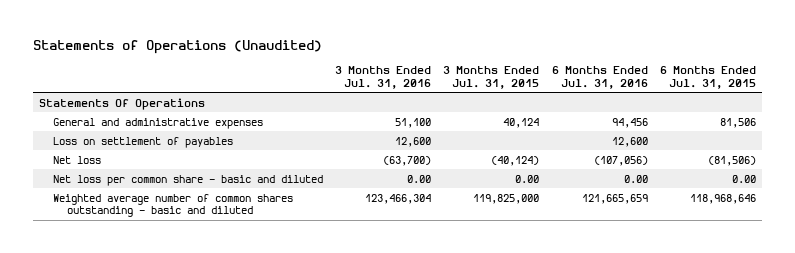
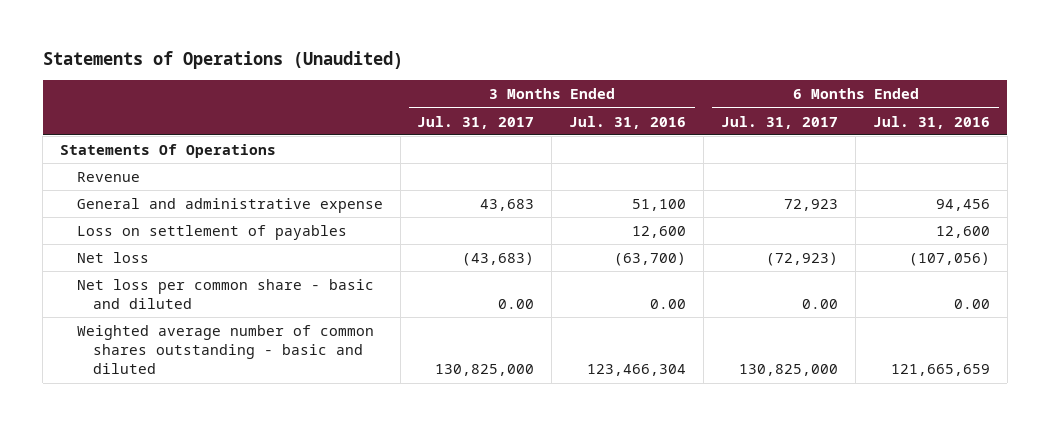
[443,66,540,89] 3 Months Ended Jul. 31, 2015 -> none
[659,66,756,89] 6 Months Ended Jul. 31, 2015 -> none
none -> [417,115,535,129] Jul. 31, 2017
none -> [721,115,839,129] Jul. 31, 2017
none -> [76,171,140,182] Revenue
[53,117,264,129] General and administrative expenses -> [76,197,383,213] General and administrative expense

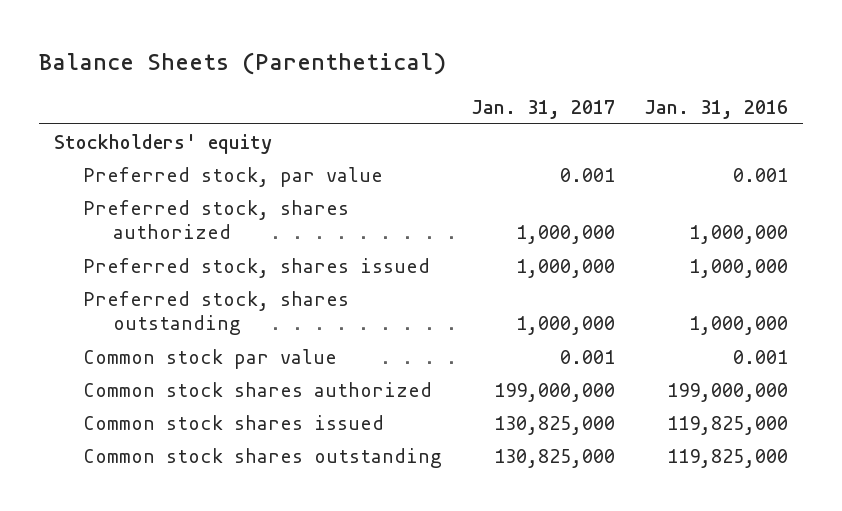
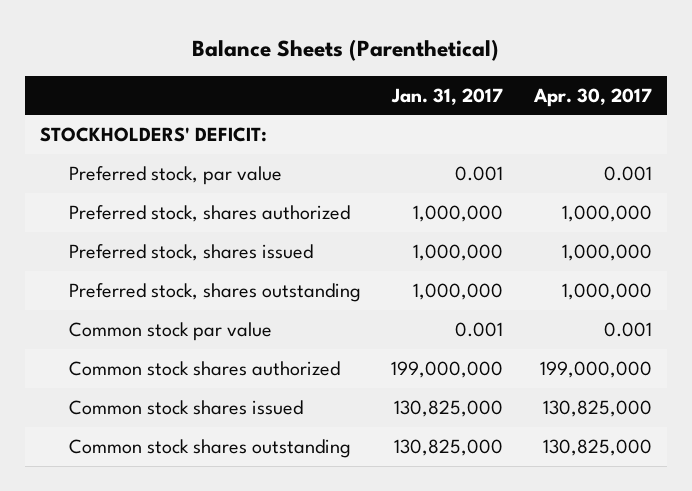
[644,100,789,120] Jan. 31, 2016 -> none
none -> [532,87,652,107] Apr. 30, 2017
[53,133,272,154] Stockholders' equity -> [40,126,268,142] STOCKHOLDERS' DEFICIT:

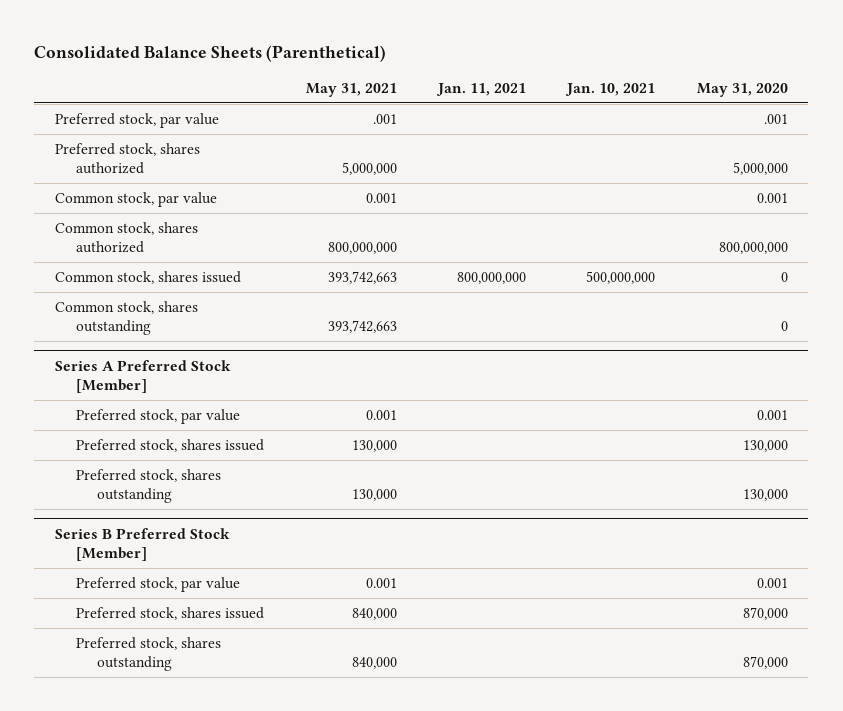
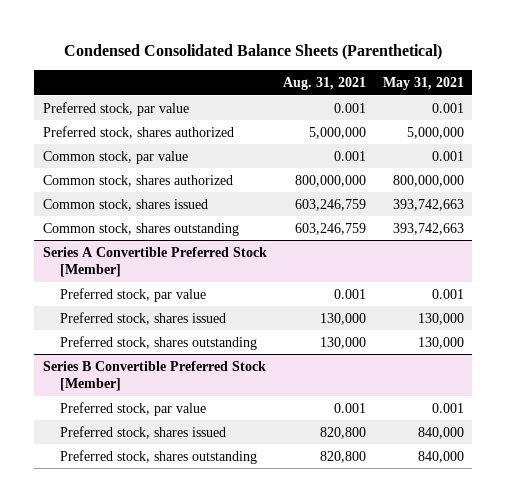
[34,45,387,63] Consolidated Balance Sheets (Parenthetical) -> [64,44,443,61] Condensed Consolidated Balance Sheets (Parenthetical)
[435,83,526,97] Jan. 11, 2021 -> none
[565,83,656,97] Jan. 10, 2021 -> none
[696,83,788,98] May 31, 2020 -> none
none -> [283,77,367,91] Aug. 31, 2021
[372,113,397,124] .001 -> [431,102,464,113] 0.001
[55,359,232,394] Series A Preferred Stock [Member] -> [42,246,267,278] Series A Convertible Preferred Stock [Member]
[55,527,231,562] Series B Preferred Stock [Member] -> [42,360,266,392] Series B Convertible Preferred Stock [Member]

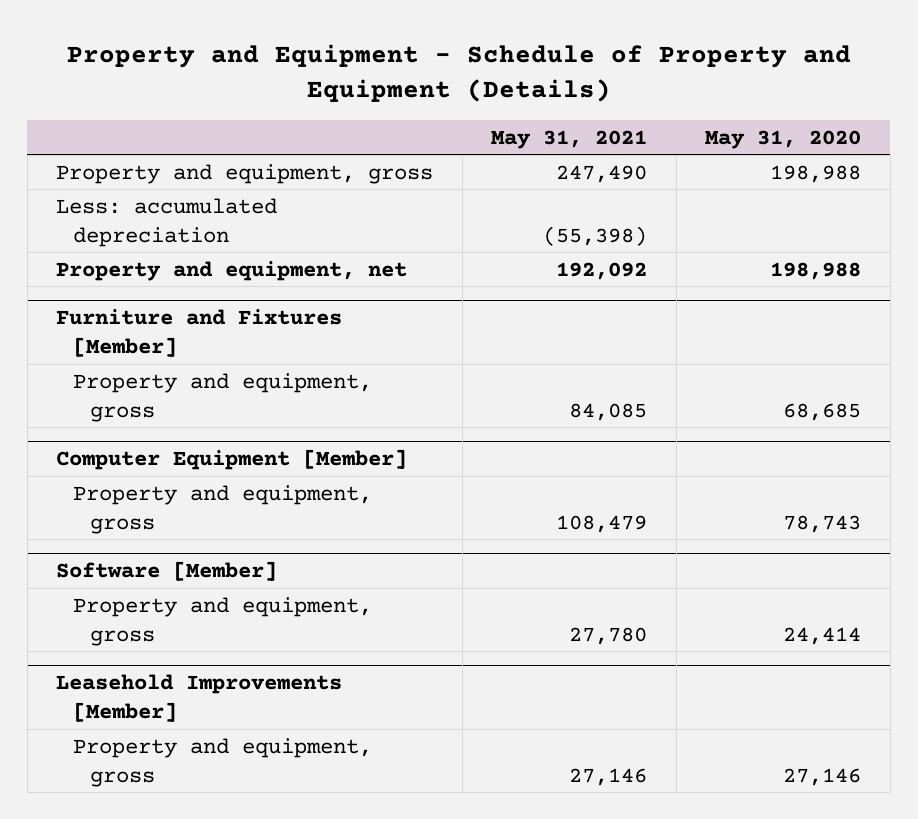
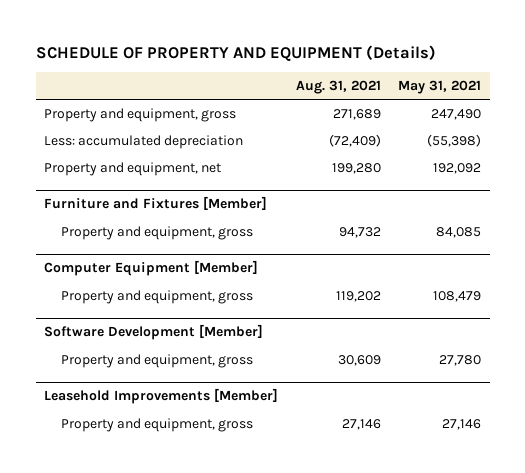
[66,44,851,103] Property and Equipment - Schedule of Property and Equipment (Details) -> [35,44,436,61] SCHEDULE OF PROPERTY AND EQUIPMENT (Details)
[705,129,862,149] May 31, 2020 -> none
none -> [295,79,381,94] Aug. 31, 2021
[56,561,278,582] Software [Member] -> [44,324,264,341] Software Development [Member]

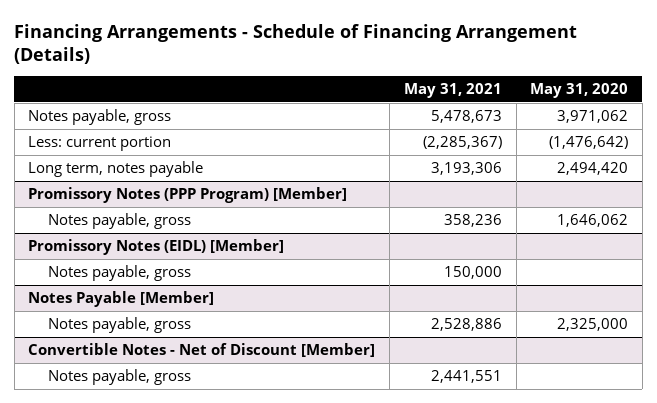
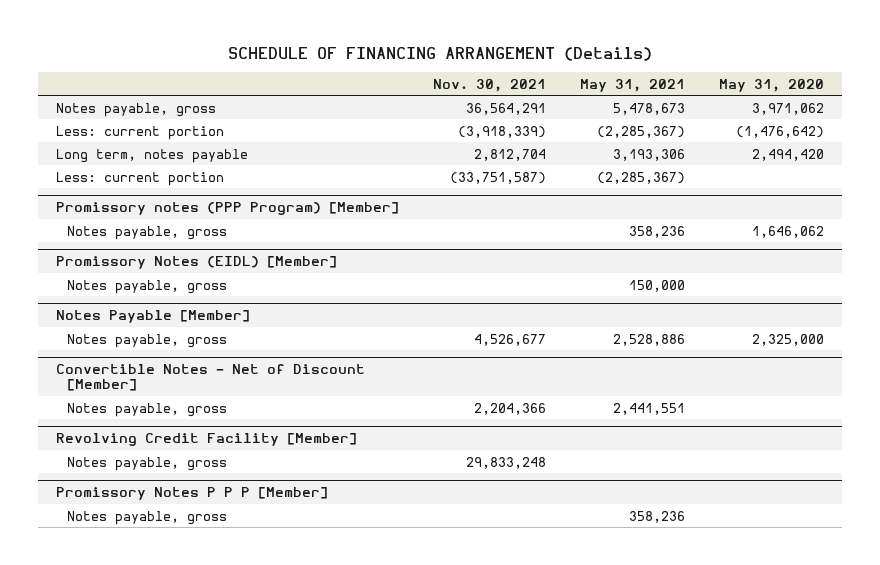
[14,23,578,64] Financing Arrangements - Schedule of Financing Arrangement (Details) -> [228,46,653,61] SCHEDULE OF FINANCING ARRANGEMENT (Details)
none -> [432,78,546,92] Nov. 30, 2021
none -> [55,171,224,186] Less: current portion
[28,187,348,204] Promissory Notes (PPP Program) [Member] -> [55,202,399,216] Promissory notes (PPP Program) [Member]
none -> [55,433,357,447] Revolving Credit Facility [Member]
none -> [66,456,227,471] Notes payable, gross
none -> [55,487,328,501] Promissory Notes P P P [Member]
none -> [66,510,227,525] Notes payable, gross

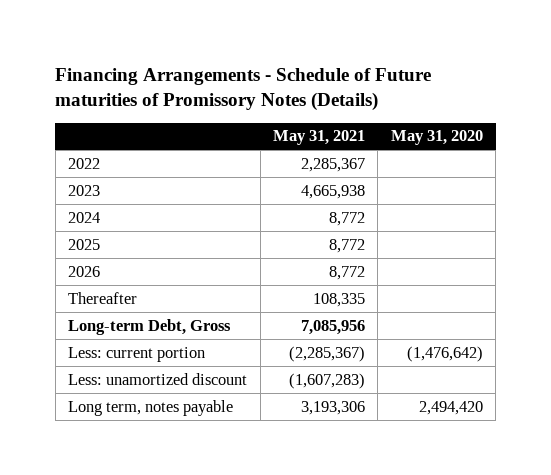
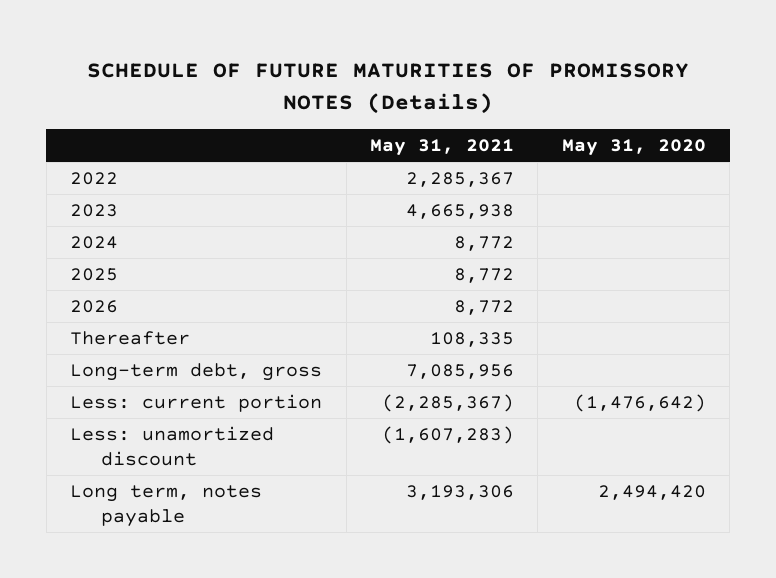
[55,67,432,112] Financing Arrangements - Schedule of Future maturities of Promissory Notes (Details) -> [86,63,689,114] SCHEDULE OF FUTURE MATURITIES OF PROMISSORY NOTES (Details)
[68,318,232,335] Long-term Debt, Gross -> [70,363,323,382] Long-term debt, gross

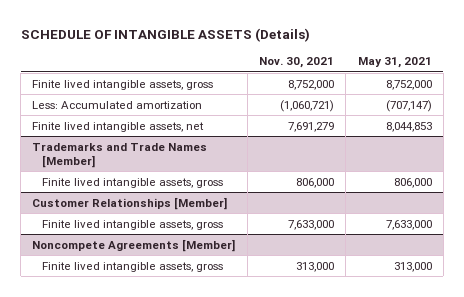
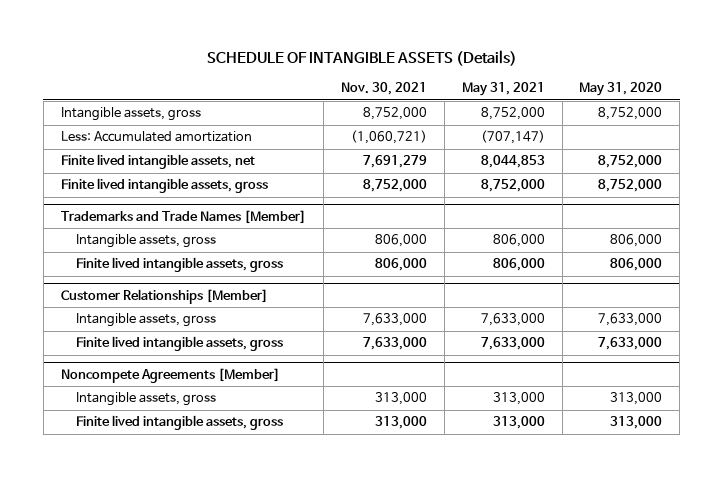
none -> [579,82,663,97] May 31, 2020
none -> [60,107,201,122] Intangible assets, gross
[32,79,214,90] Finite lived intangible assets, gross -> [60,178,268,194] Finite lived intangible assets, gross
none -> [75,234,216,249] Intangible assets, gross
none -> [75,313,216,328] Intangible assets, gross
none -> [75,392,216,407] Intangible assets, gross

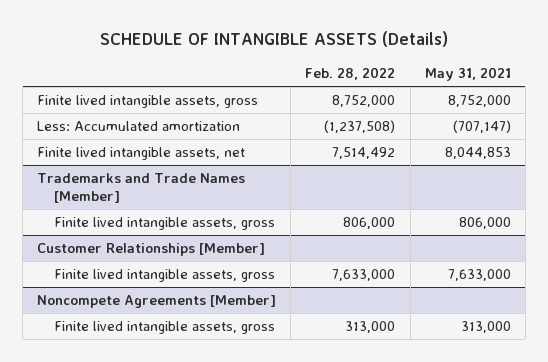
[340,82,427,96] Nov. 30, 2021 -> none
[579,82,663,97] May 31, 2020 -> none
none -> [305,67,396,81] Feb. 28, 2022
[60,107,201,122] Intangible assets, gross -> none
[60,178,268,194] Finite lived intangible assets, gross -> [37,95,259,109] Finite lived intangible assets, gross
[75,234,216,249] Intangible assets, gross -> none
[75,313,216,328] Intangible assets, gross -> none
[75,392,216,407] Intangible assets, gross -> none

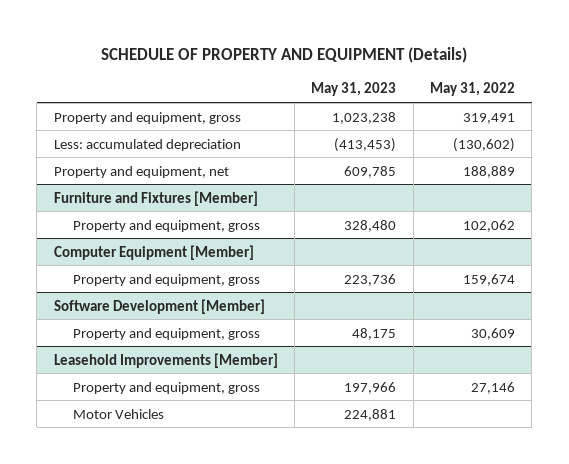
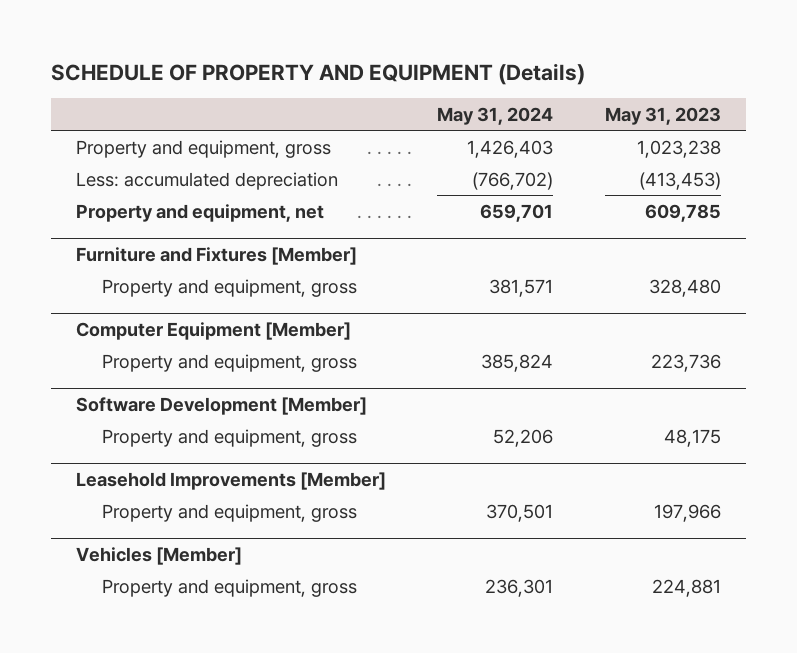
[429,82,515,97] May 31, 2022 -> none
none -> [437,107,554,126] May 31, 2024
none -> [76,546,243,565] Vehicles [Member]
[73,408,165,419] Motor Vehicles -> [101,578,357,597] Property and equipment, gross

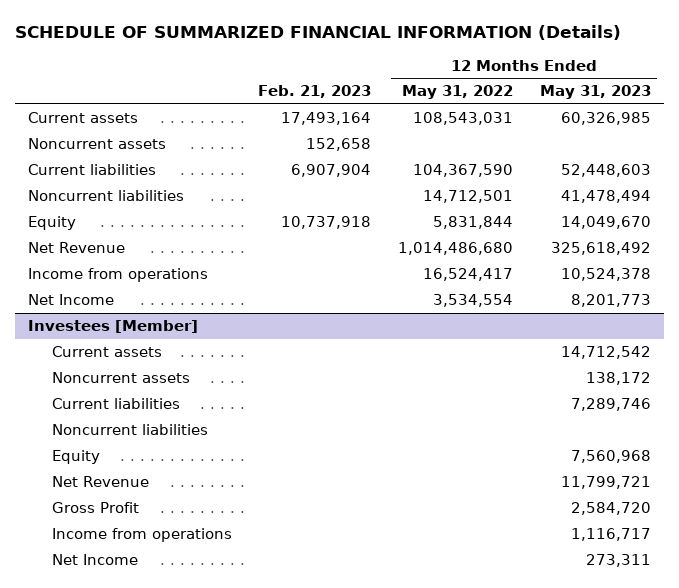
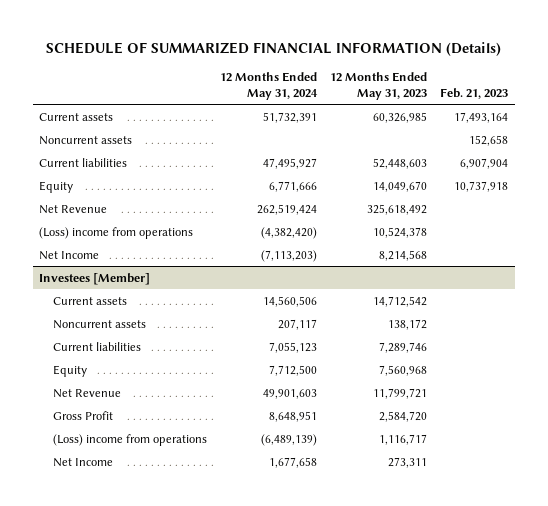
[402,85,514,100] May 31, 2022 -> none
none -> [220,72,319,100] 12 Months Ended May 31, 2024
[28,190,185,202] Noncurrent liabilities -> none
[28,268,209,283] Income from operations -> [39,226,194,239] (Loss) income from operations
[570,294,651,308] 8,201,773 -> [379,249,428,261] 8,214,568
[51,424,208,436] Noncurrent liabilities -> none
[51,528,232,543] Income from operations -> [53,433,208,446] (Loss) income from operations

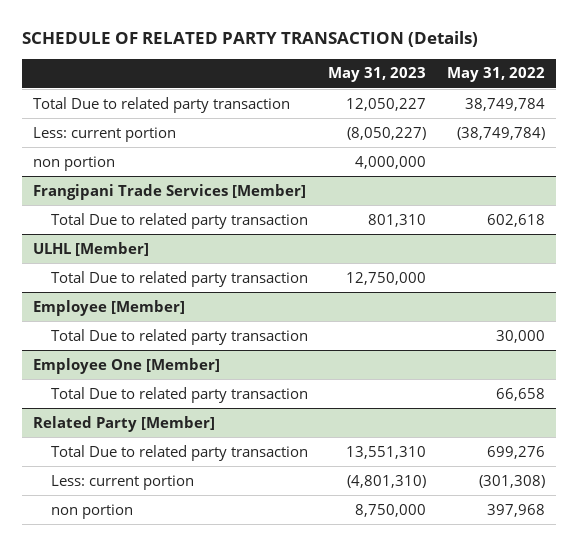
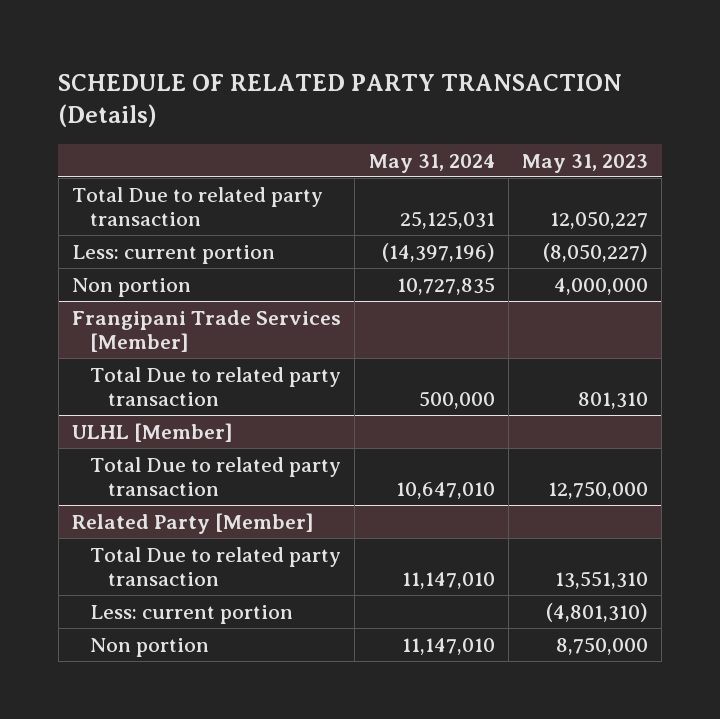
[447,67,546,83] May 31, 2022 -> none
none -> [368,153,495,173] May 31, 2024
[32,155,115,171] non portion -> [71,277,191,297] Non portion
[32,299,185,316] Employee [Member] -> none
[50,328,308,345] Total Due to related party transaction -> none
[32,357,220,374] Employee One [Member] -> none
[50,386,308,403] Total Due to related party transaction -> none
[50,503,133,519] non portion -> [89,637,209,657] Non portion

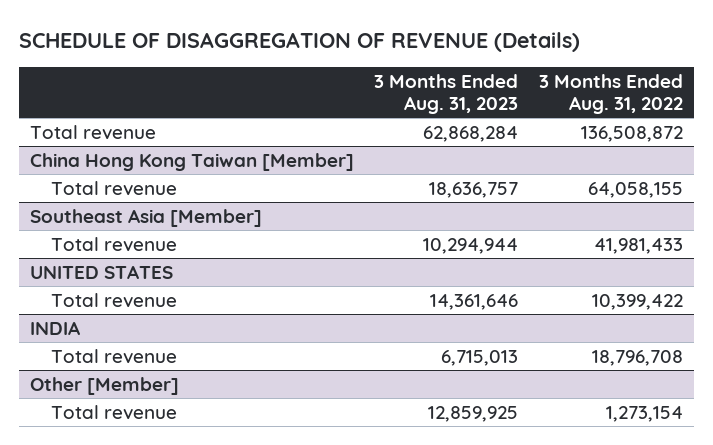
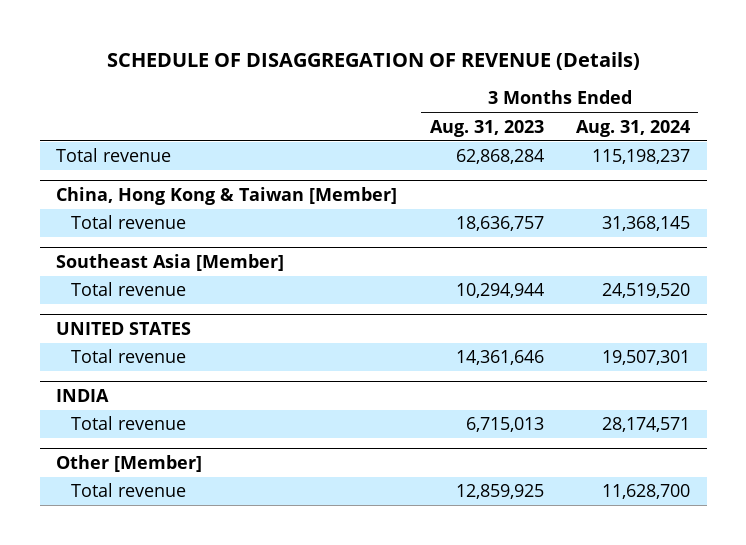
[539,73,684,114] 3 Months Ended Aug. 31, 2022 -> none
none -> [576,119,691,137] Aug. 31, 2024
[29,152,354,171] China Hong Kong Taiwan [Member] -> [55,186,397,205] China, Hong Kong & Taiwan [Member]

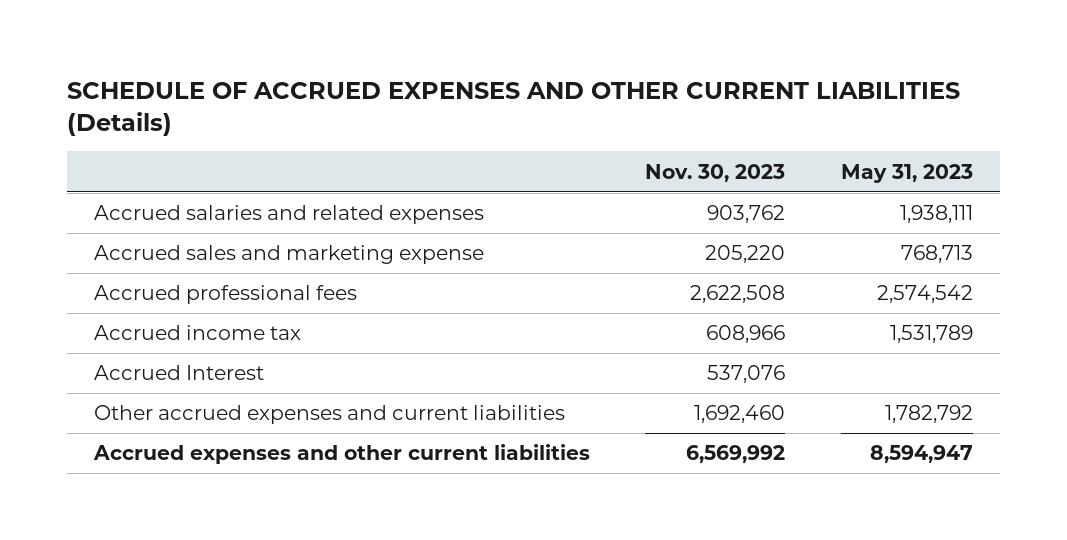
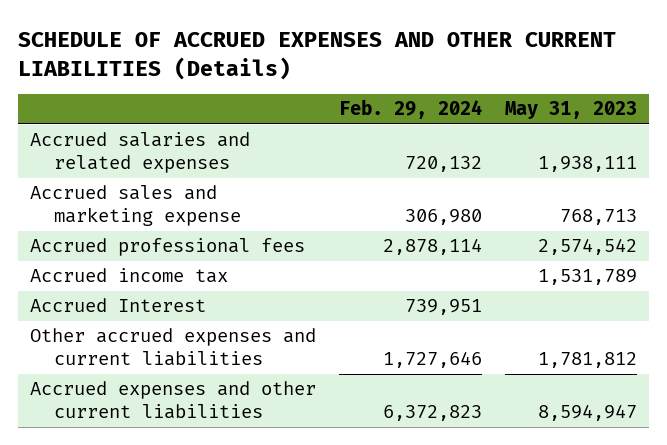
[645,163,786,182] Nov. 30, 2023 -> none
none -> [339,99,483,120] Feb. 29, 2024
[884,405,973,424] 1,782,792 -> [538,352,638,369] 1,781,812

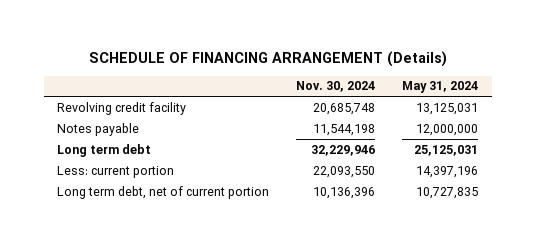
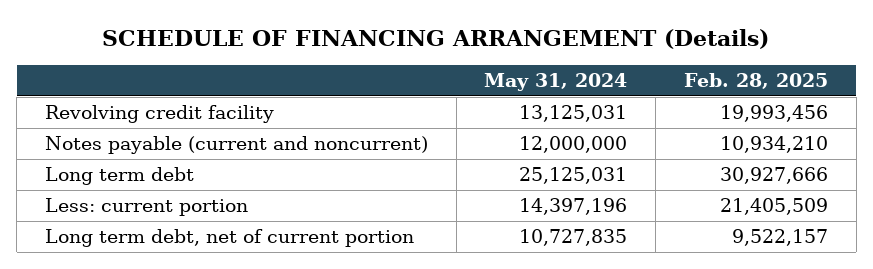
[296,81,376,93] Nov. 30, 2024 -> none
none -> [683,73,828,90] Feb. 28, 2025
[57,122,140,136] Notes payable -> [44,136,428,155] Notes payable (current and noncurrent)

